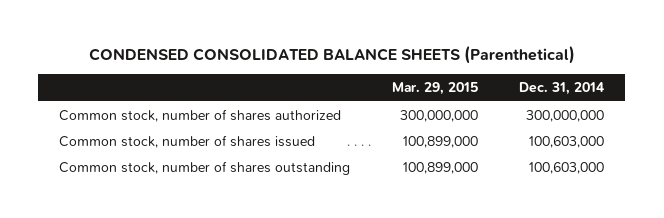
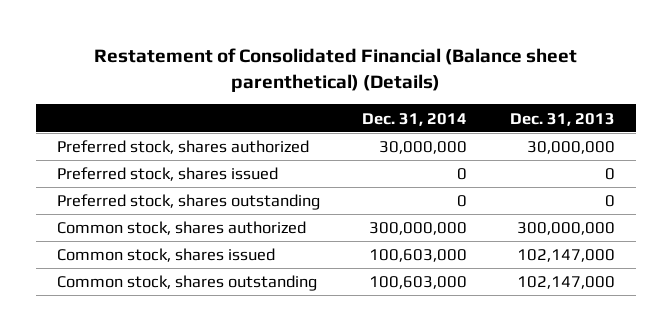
[88,46,575,65] CONDENSED CONSOLIDATED BALANCE SHEETS (Parenthetical) -> [93,47,577,92] Restatement of Consolidated Financial (Balance sheet parenthetical) (Details)
[391,82,478,96] Mar. 29, 2015 -> none
none -> [509,112,615,126] Dec. 31, 2013
none -> [57,140,310,155] Preferred stock, shares authorized
none -> [57,167,279,182] Preferred stock, shares issued
none -> [57,194,321,211] Preferred stock, shares outstanding
[59,108,342,122] Common stock, number of shares authorized -> [57,221,307,236] Common stock, shares authorized
[59,134,316,148] Common stock, number of shares issued -> [57,248,276,263] Common stock, shares issued
[59,160,351,175] Common stock, number of shares outstanding -> [57,275,318,292] Common stock, shares outstanding

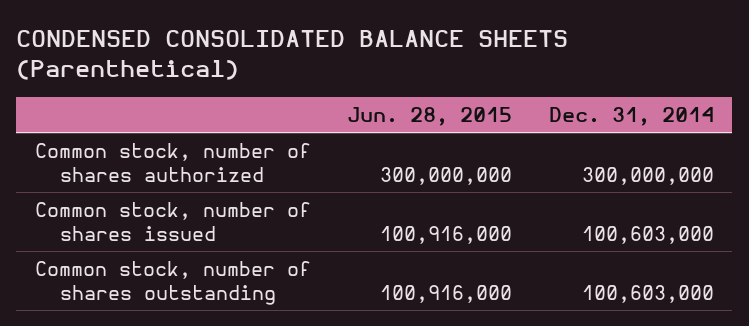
[93,47,577,92] Restatement of Consolidated Financial (Balance sheet parenthetical) (Details) -> [16,29,569,81] CONDENSED CONSOLIDATED BALANCE SHEETS (Parenthetical)
[509,112,615,126] Dec. 31, 2013 -> none
none -> [347,106,513,126] Jun. 28, 2015
[57,140,310,155] Preferred stock, shares authorized -> none
[57,167,279,182] Preferred stock, shares issued -> none
[57,194,321,211] Preferred stock, shares outstanding -> none
[57,221,307,236] Common stock, shares authorized -> [34,142,311,182] Common stock, number of shares authorized
[57,248,276,263] Common stock, shares issued -> [34,201,311,241] Common stock, number of shares issued
[57,275,318,292] Common stock, shares outstanding -> [34,260,311,305] Common stock, number of shares outstanding

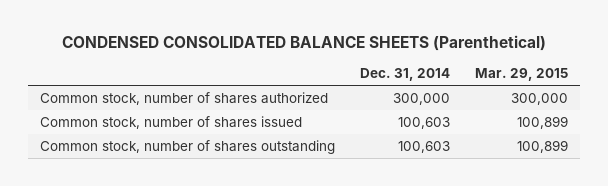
[347,106,513,126] Jun. 28, 2015 -> none
none -> [474,68,568,82] Mar. 29, 2015
[582,166,715,185] 300,000,000 -> [392,92,450,105] 300,000
[582,225,715,244] 100,603,000 -> [397,116,450,129] 100,603
[582,284,715,303] 100,603,000 -> [397,140,450,153] 100,603

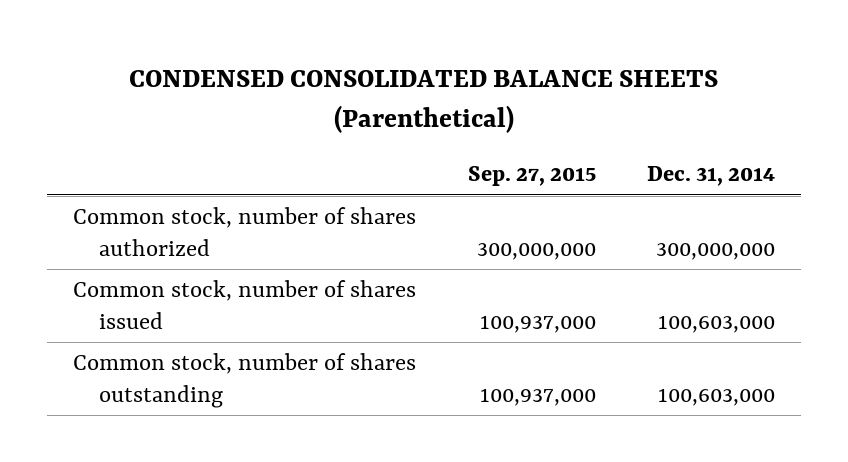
[474,68,568,82] Mar. 29, 2015 -> none
none -> [467,166,596,187] Sep. 27, 2015
[392,92,450,105] 300,000 -> [656,242,776,260] 300,000,000
[397,116,450,129] 100,603 -> [658,314,776,333] 100,603,000
[397,140,450,153] 100,603 -> [658,387,776,406] 100,603,000

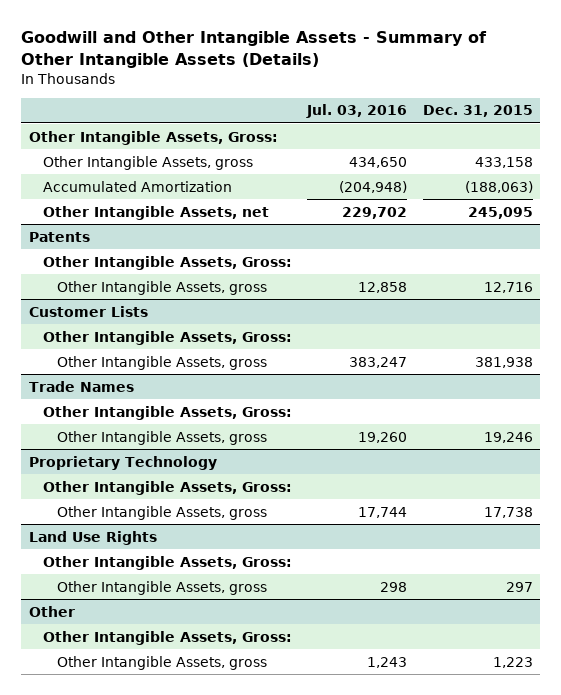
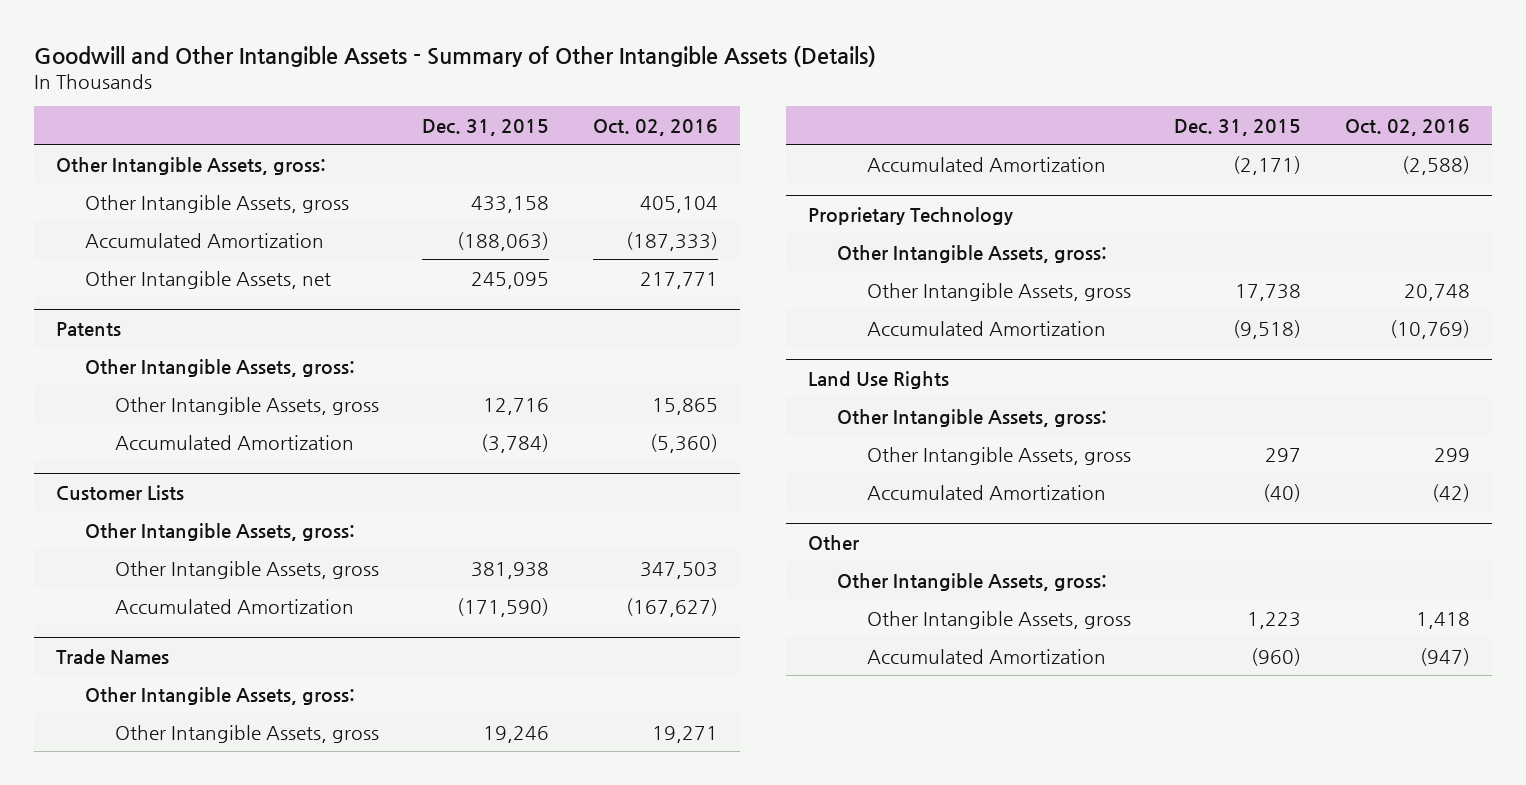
[306,104,408,119] Jul. 03, 2016 -> none
none -> [592,118,718,136] Oct. 02, 2016
[28,130,278,145] Other Intangible Assets, Gross: -> [55,156,326,175] Other Intangible Assets, gross:
[43,255,293,270] Other Intangible Assets, Gross: -> [85,358,356,377] Other Intangible Assets, gross:
none -> [115,434,355,450] Accumulated Amortization
[43,330,293,345] Other Intangible Assets, Gross: -> [85,522,356,541] Other Intangible Assets, gross:
none -> [115,598,355,614] Accumulated Amortization
[43,405,293,420] Other Intangible Assets, Gross: -> [85,686,356,705] Other Intangible Assets, gross:
none -> [867,156,1107,172] Accumulated Amortization
[43,480,293,495] Other Intangible Assets, Gross: -> [837,244,1108,263] Other Intangible Assets, gross:
none -> [867,320,1107,336] Accumulated Amortization
[43,555,293,570] Other Intangible Assets, Gross: -> [837,408,1108,427] Other Intangible Assets, gross:
none -> [867,484,1107,500] Accumulated Amortization
[43,630,293,645] Other Intangible Assets, Gross: -> [837,572,1108,591] Other Intangible Assets, gross:
none -> [867,648,1107,664] Accumulated Amortization

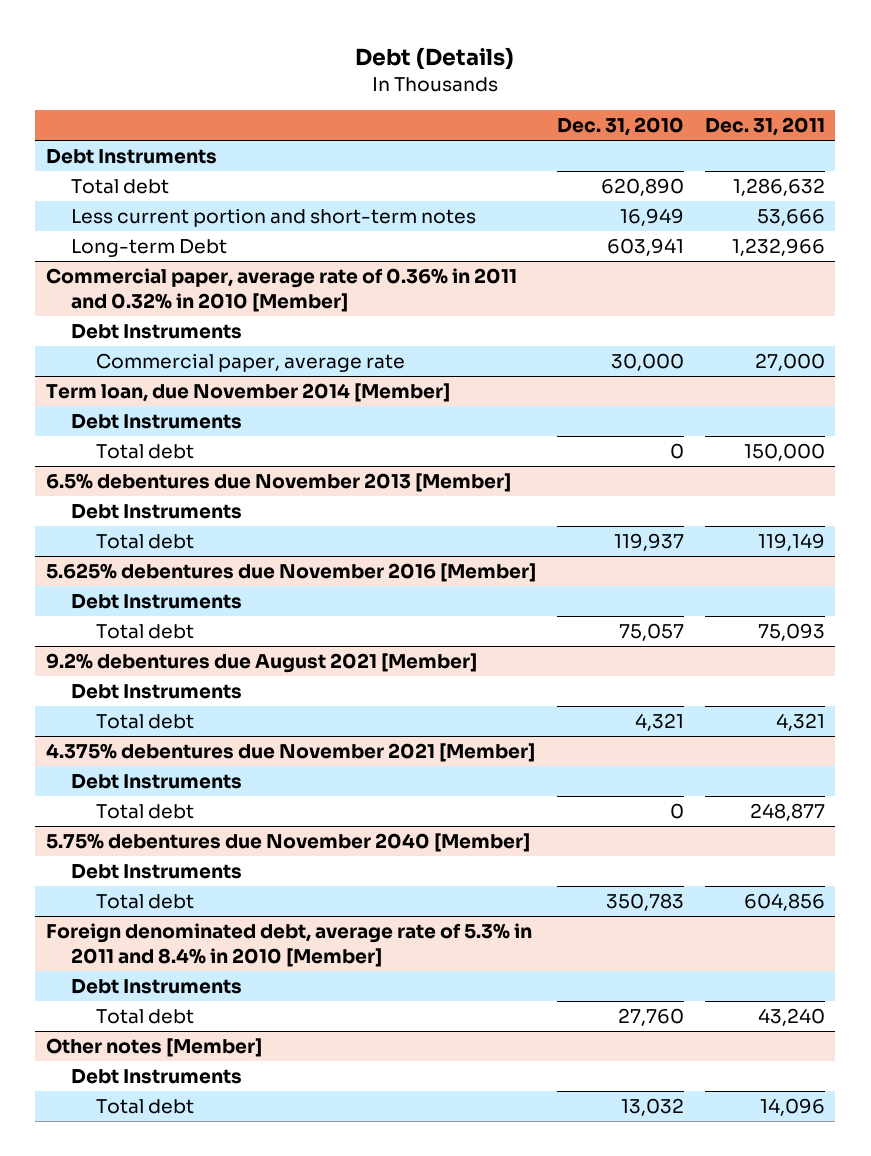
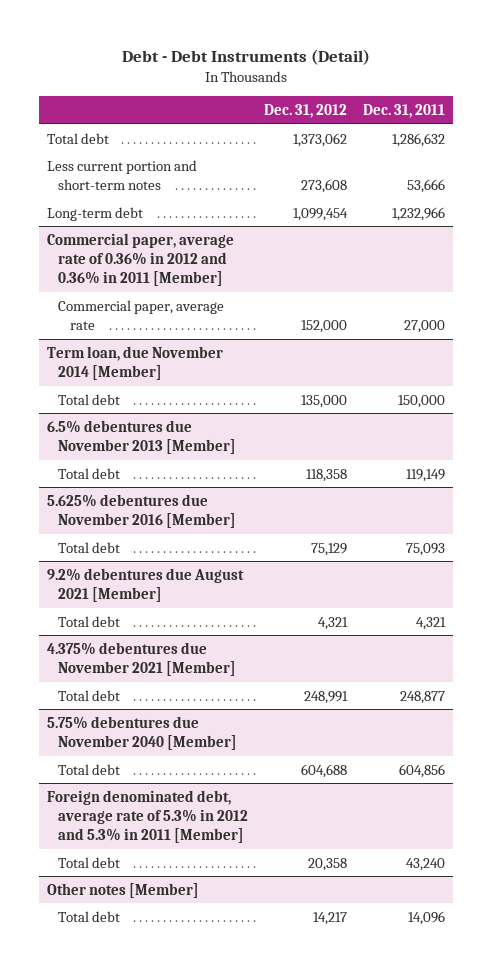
[355,47,515,71] Debt (Details) -> [121,48,370,65] Debt - Debt Instruments (Detail)
[556,117,684,137] Dec. 31, 2010 -> none
none -> [264,104,348,119] Dec. 31, 2012
[45,149,217,165] Debt Instruments -> none
[70,324,242,340] Debt Instruments -> none
[70,239,227,258] Long-term Debt -> [46,206,143,221] Long-term debt
[45,268,517,312] Commercial paper, average rate of 0.36% in 2011 and 0.32% in 2010 [Member] -> [46,232,234,287] Commercial paper, average rate of 0.36% in 2012 and 0.36% in 2011 [Member]
[70,414,242,430] Debt Instruments -> none
[70,504,242,520] Debt Instruments -> none
[70,594,242,610] Debt Instruments -> none
[70,684,242,700] Debt Instruments -> none
[70,774,242,790] Debt Instruments -> none
[70,864,242,880] Debt Instruments -> none
[70,979,242,995] Debt Instruments -> none
[45,923,532,967] Foreign denominated debt, average rate of 5.3% in 2011 and 8.4% in 2010 [Member] -> [46,789,249,844] Foreign denominated debt, average rate of 5.3% in 2012 and 5.3% in 2011 [Member]
[70,1069,242,1085] Debt Instruments -> none

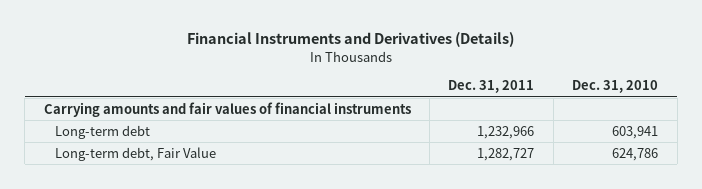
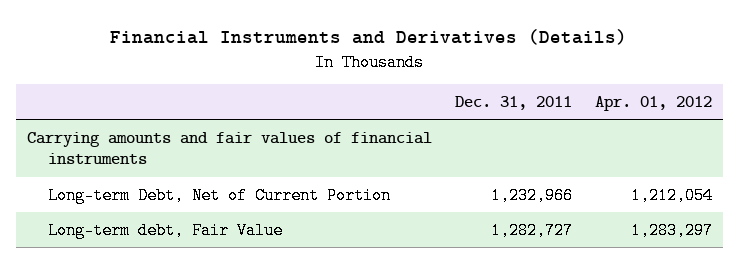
[572,80,659,94] Dec. 31, 2010 -> none
none -> [594,96,712,112] Apr. 01, 2012
[54,124,150,139] Long-term debt -> [47,186,391,204] Long-term Debt, Net of Current Portion

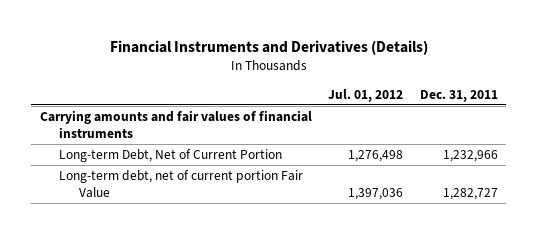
[594,96,712,112] Apr. 01, 2012 -> none
none -> [328,88,404,102] Jul. 01, 2012
[47,221,283,239] Long-term debt, Fair Value -> [59,169,304,198] Long-term debt, net of current portion Fair Value

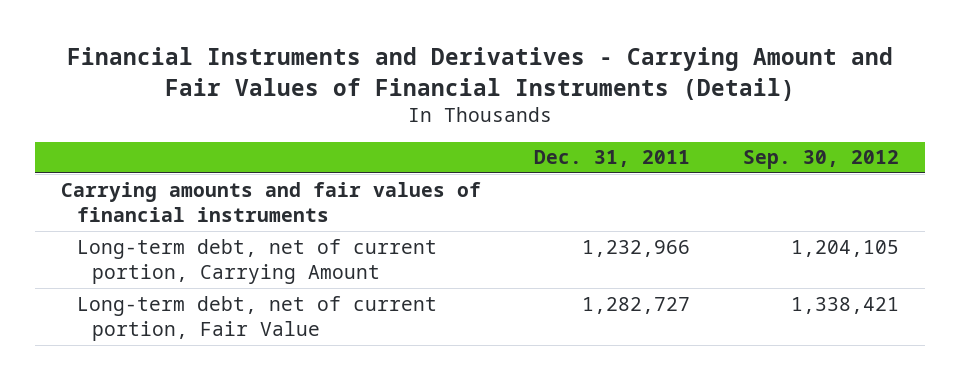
[109,40,428,56] Financial Instruments and Derivatives (Details) -> [66,47,893,101] Financial Instruments and Derivatives - Carrying Amount and Fair Values of Financial Instruments (Detail)
[328,88,404,102] Jul. 01, 2012 -> none
none -> [742,150,899,170] Sep. 30, 2012
[59,148,283,162] Long-term Debt, Net of Current Portion -> [76,238,437,284] Long-term debt, net of current portion, Carrying Amount
[59,169,304,198] Long-term debt, net of current portion Fair Value -> [76,295,437,341] Long-term debt, net of current portion, Fair Value

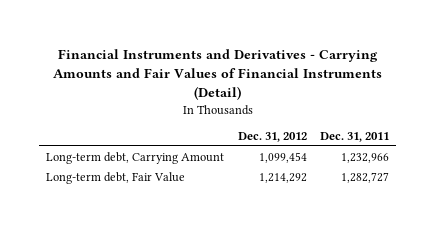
[66,47,893,101] Financial Instruments and Derivatives - Carrying Amount and Fair Values of Financial Instruments (Detail) -> [52,48,382,100] Financial Instruments and Derivatives - Carrying Amounts and Fair Values of Financial Instruments (Detail)
[742,150,899,170] Sep. 30, 2012 -> none
none -> [237,131,307,142] Dec. 31, 2012
[61,181,482,222] Carrying amounts and fair values of financial instruments -> none
[76,238,437,284] Long-term debt, net of current portion, Carrying Amount -> [46,152,225,165] Long-term debt, Carrying Amount
[76,295,437,341] Long-term debt, net of current portion, Fair Value -> [46,172,186,185] Long-term debt, Fair Value

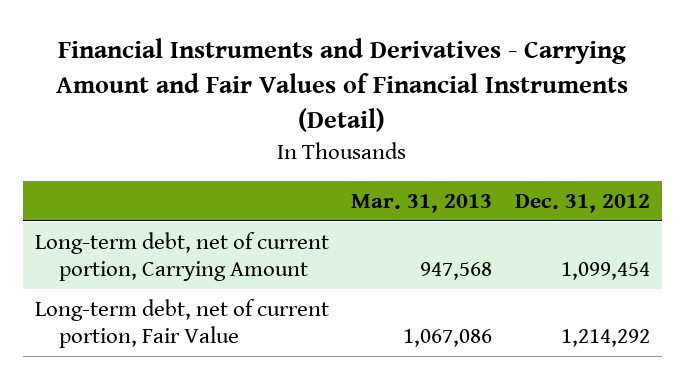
[52,48,382,100] Financial Instruments and Derivatives - Carrying Amounts and Fair Values of Financial Instruments (Detail) -> [56,38,629,133] Financial Instruments and Derivatives - Carrying Amount and Fair Values of Financial Instruments (Detail)
[320,131,390,142] Dec. 31, 2011 -> none
none -> [351,193,493,213] Mar. 31, 2013
[46,152,225,165] Long-term debt, Carrying Amount -> [34,231,329,282] Long-term debt, net of current portion, Carrying Amount
[46,172,186,185] Long-term debt, Fair Value -> [34,298,329,349] Long-term debt, net of current portion, Fair Value

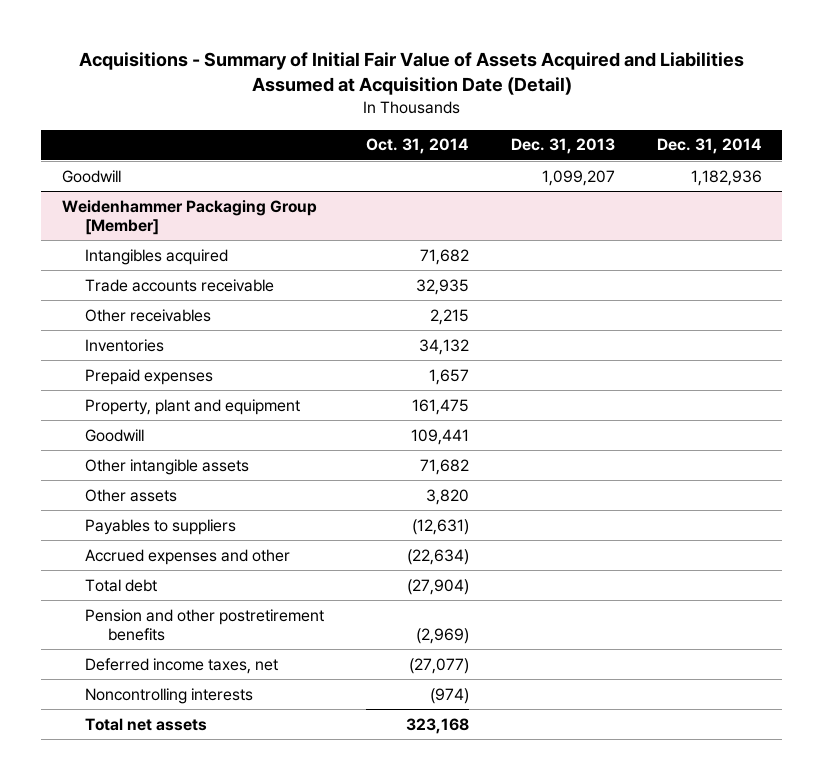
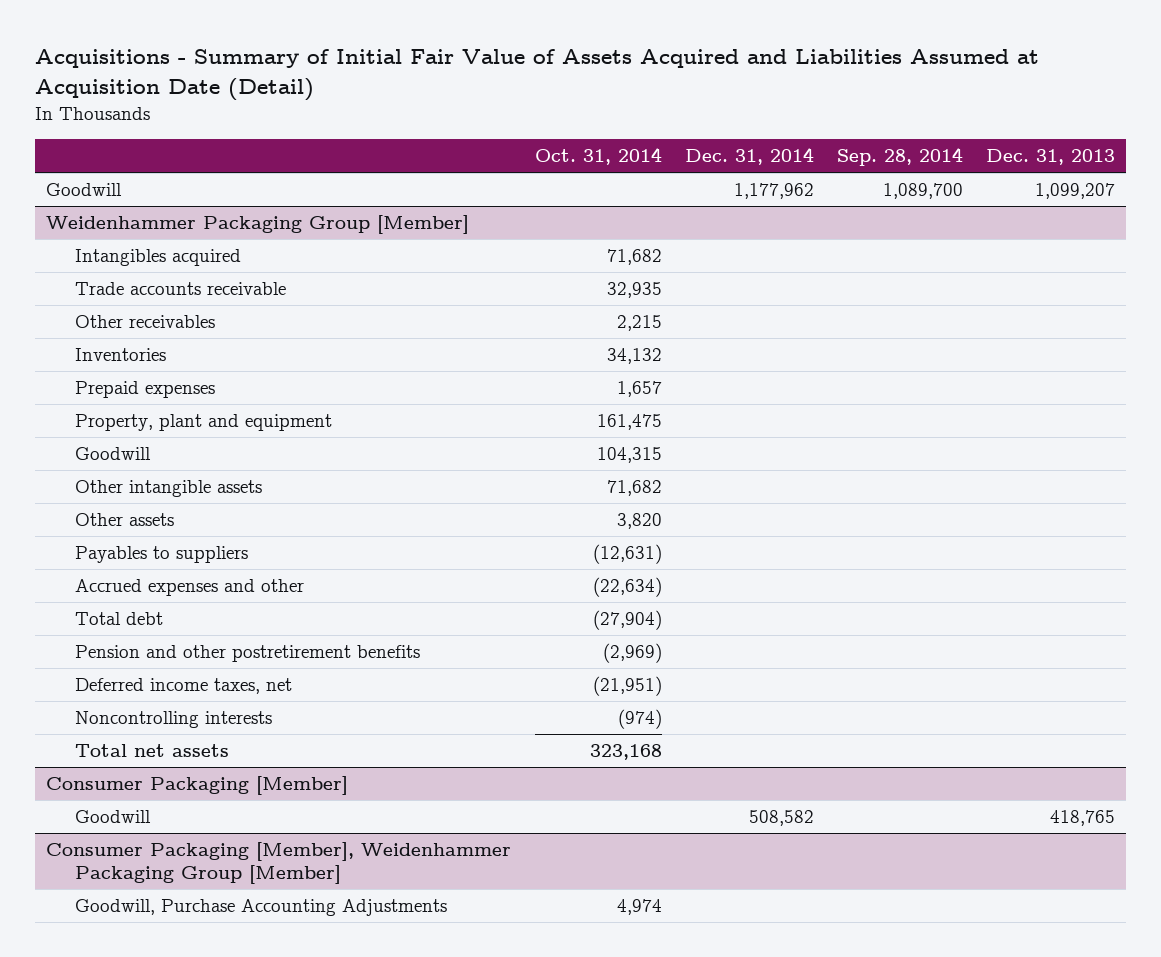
none -> [836,147,963,167] Sep. 28, 2014
[690,169,762,186] 1,182,936 -> [733,183,814,200] 1,177,962
[410,428,469,445] 109,441 -> [596,447,662,464] 104,315
[408,657,469,674] (27,077) -> [592,676,662,697] (21,951)
none -> [46,776,349,796] Consumer Packaging [Member]
none -> [74,810,151,824] Goodwill
none -> [46,842,512,885] Consumer Packaging [Member], Weidenhammer Packaging Group [Member]
none -> [74,899,447,917] Goodwill, Purchase Accounting Adjustments

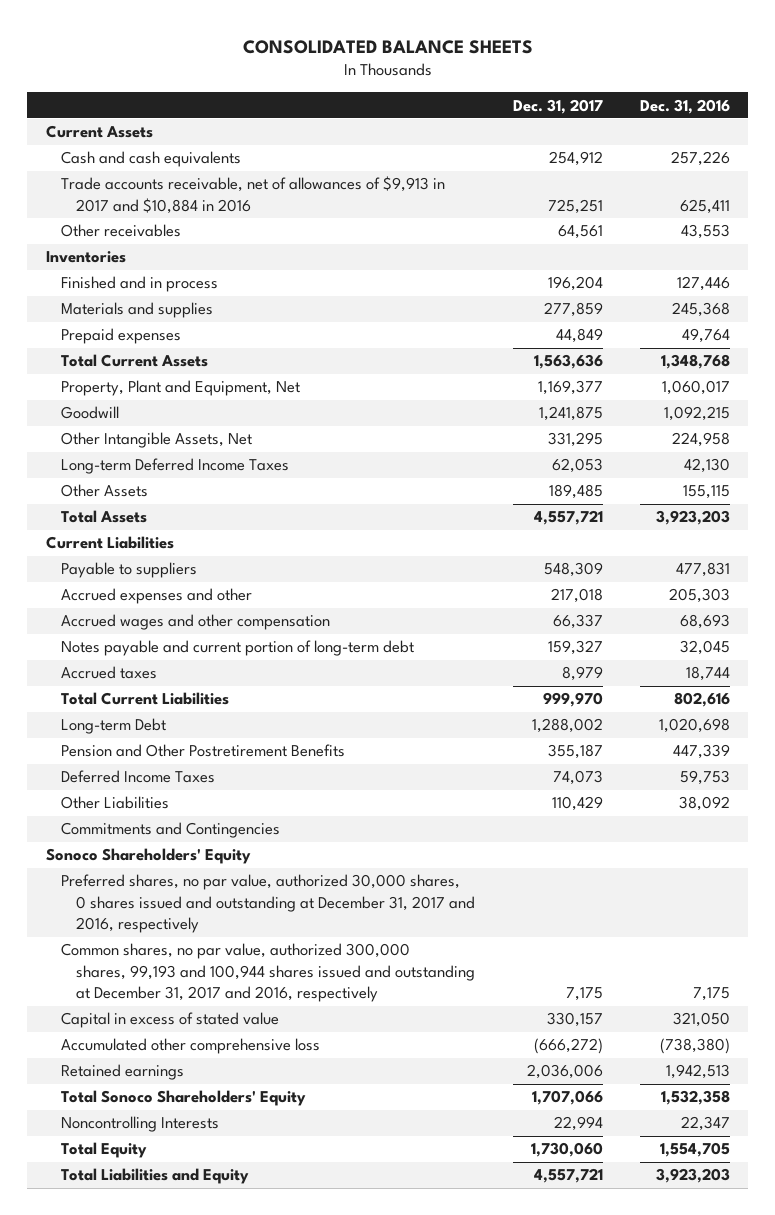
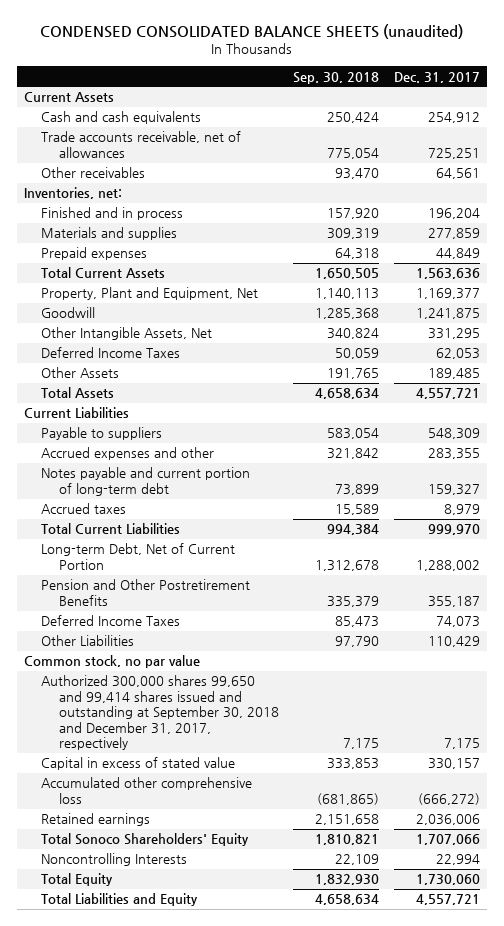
[242,39,533,54] CONSOLIDATED BALANCE SHEETS -> [39,24,463,40] CONDENSED CONSOLIDATED BALANCE SHEETS (unaudited)
[639,98,730,114] Dec. 31, 2016 -> none
none -> [293,71,380,84] Sep. 30, 2018
[60,176,445,214] Trade accounts receivable, net of allowances of $9,913 in 2017 and $10,884 in 2016 -> [41,131,242,158] Trade accounts receivable, net of allowances
[45,251,126,264] Inventories -> [23,187,122,200] Inventories, net:
[60,458,289,475] Long-term Deferred Income Taxes -> [41,347,181,359] Deferred Income Taxes
[60,614,330,631] Accrued wages and other compensation -> none
[550,588,603,604] 217,018 -> [427,448,480,460] 283,355
[60,718,166,735] Long-term Debt -> [41,543,236,570] Long-term Debt, Net of Current Portion
[60,822,280,839] Commitments and Contingencies -> none
[45,848,251,865] Sonoco Shareholders' Equity -> none
[60,874,476,934] Preferred shares, no par value, authorized 30,000 shares, 0 shares issued and outstanding at December 31, 2017 and 2016, respectively -> none
none -> [23,655,200,669] Common stock, no par value
[60,943,476,1003] Common shares, no par value, authorized 300,000 shares, 99,193 and 100,944 shares issued and outstanding at December 31, 2017 and 2016, respectively -> [41,675,279,751] Authorized 300,000 shares 99,650 and 99,414 shares issued and outstanding at September 30, 2018 and December 31, 2017, respectively

